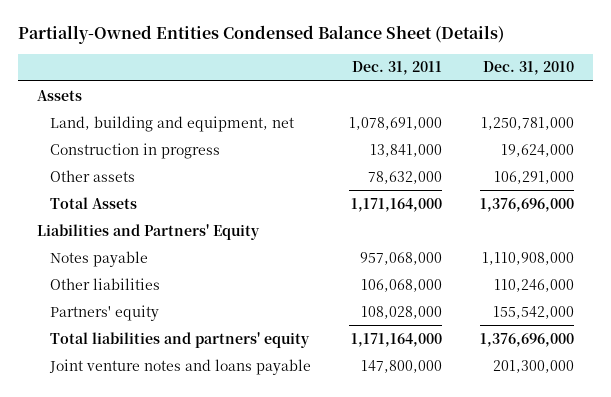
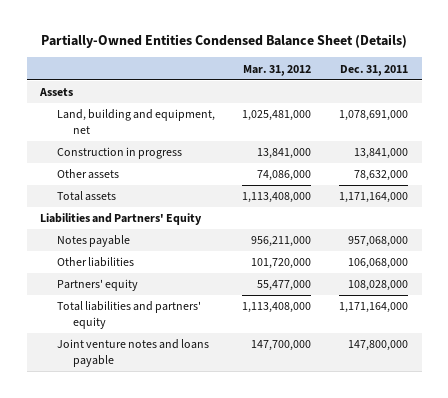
[483,61,575,76] Dec. 31, 2010 -> none
none -> [243,64,312,76] Mar. 31, 2012
[49,196,137,209] Total Assets -> [56,191,116,202] Total assets

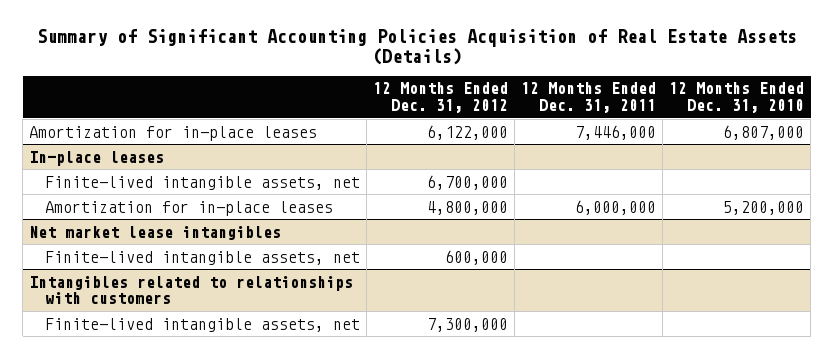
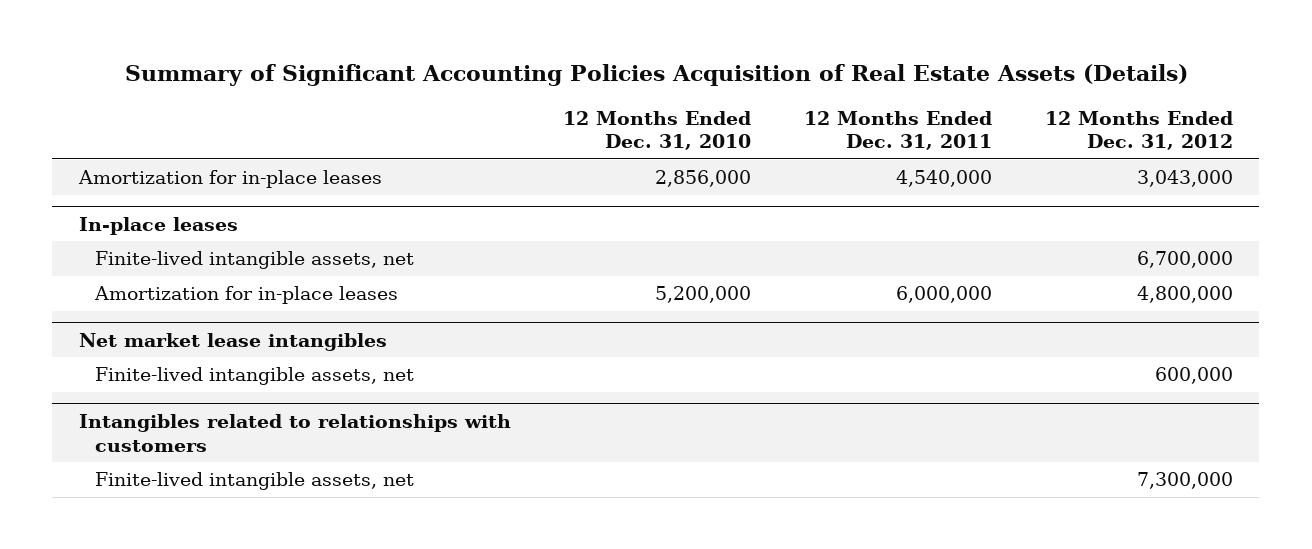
[426,124,508,140] 6,122,000 -> [1137,170,1234,188] 3,043,000
[574,124,656,140] 7,446,000 -> [896,170,993,188] 4,540,000
[723,124,805,140] 6,807,000 -> [655,170,752,188] 2,856,000

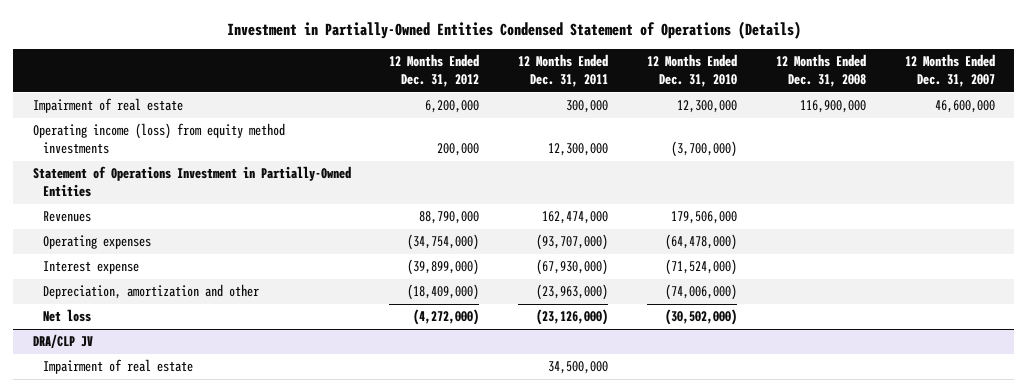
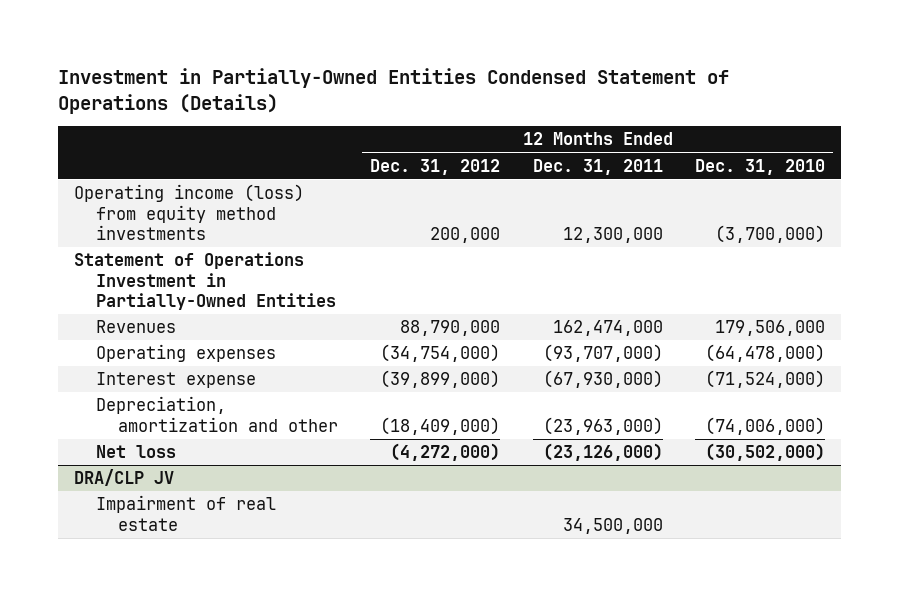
[775,54,866,88] 12 Months Ended Dec. 31, 2008 -> none
[904,54,995,88] 12 Months Ended Dec. 31, 2007 -> none
[32,98,183,114] Impairment of real estate -> none

